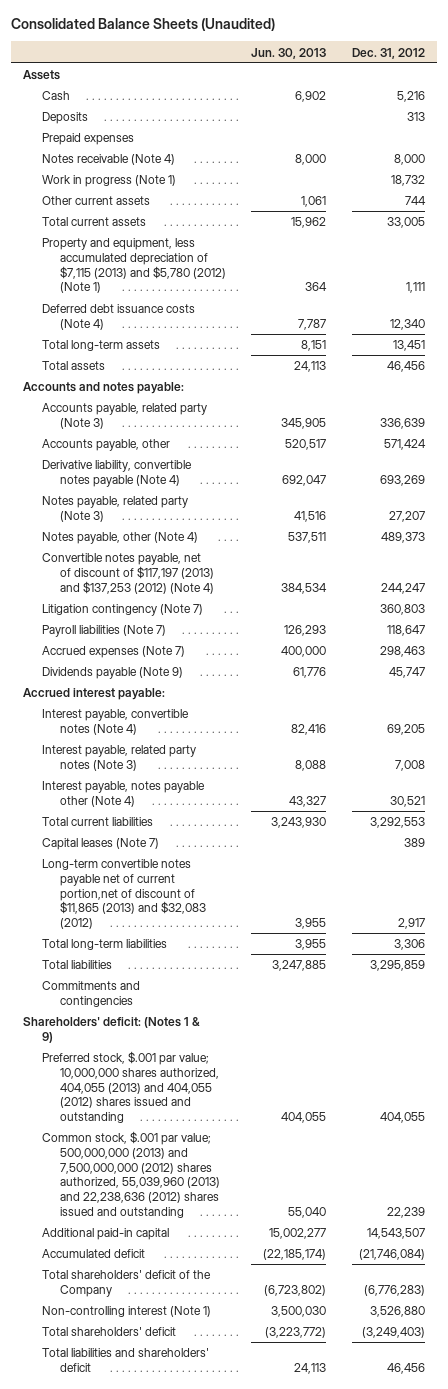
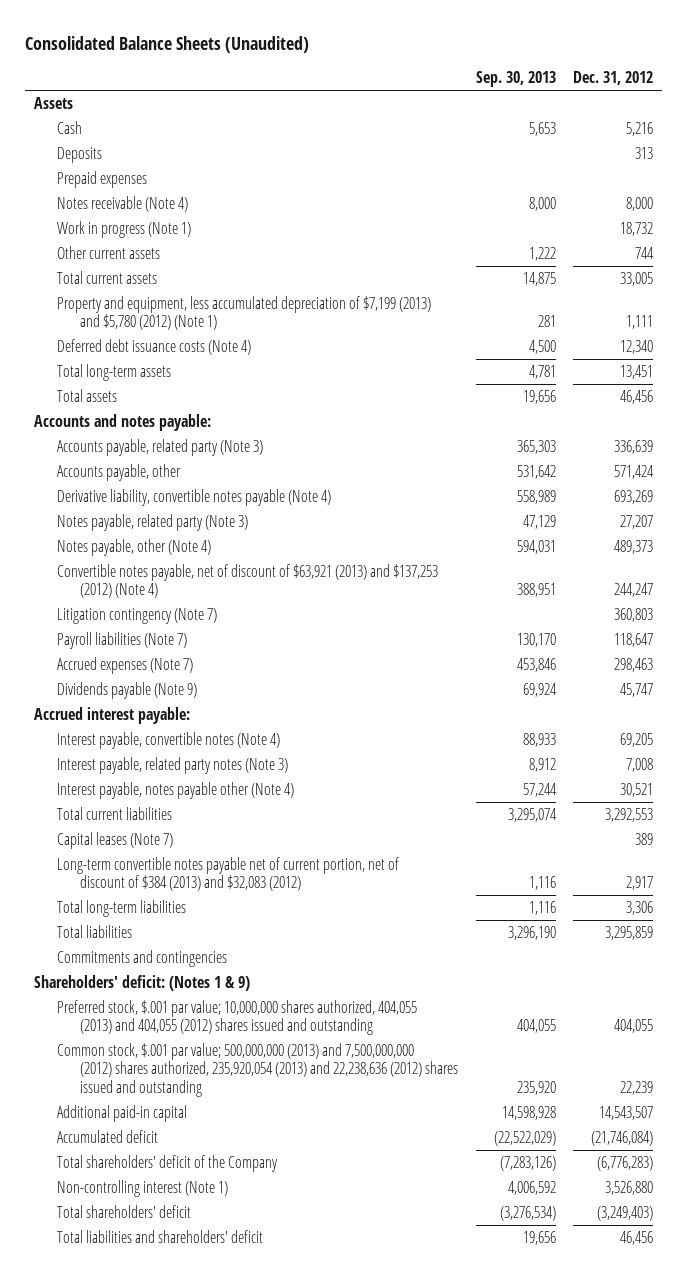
[251,47,327,59] Jun. 30, 2013 -> none
none -> [475,71,556,88] Sep. 30, 2013
[41,238,227,294] Property and equipment, less accumulated depreciation of $7,115 (2013) and $5,780 (2012) (Note 1) -> [57,295,432,331] Property and equipment, less accumulated depreciation of $7,199 (2013) and $5,780 (2012) (Note 1)
[41,553,215,594] Convertible notes payable, net of discount of $117,197 (2013) and $137,253 (2012) (Note 4) -> [57,563,439,599] Convertible notes payable, net of discount of $63,921 (2013) and $137,253 (2012) (Note 4)
[41,859,207,930] Long-term convertible notes payable net of current portion,net of discount of $11,865 (2013) and $32,083 (2012) -> [57,856,400,892] Long-term convertible notes payable net of current portion, net of discount of $384 (2013) and $32,083 (2012)
[41,1131,221,1218] Common stock, $.001 par value; 500,000,000 (2013) and 7,500,000,000 (2012) shares authorized, 55,039,960 (2013) and 22,238,636 (2012) shares issued and outstanding -> [57,1042,459,1097] Common stock, $.001 par value; 500,000,000 (2013) and 7,500,000,000 (2012) shares authorized, 235,920,054 (2013) and 22,238,636 (2012) shares issued and outstanding

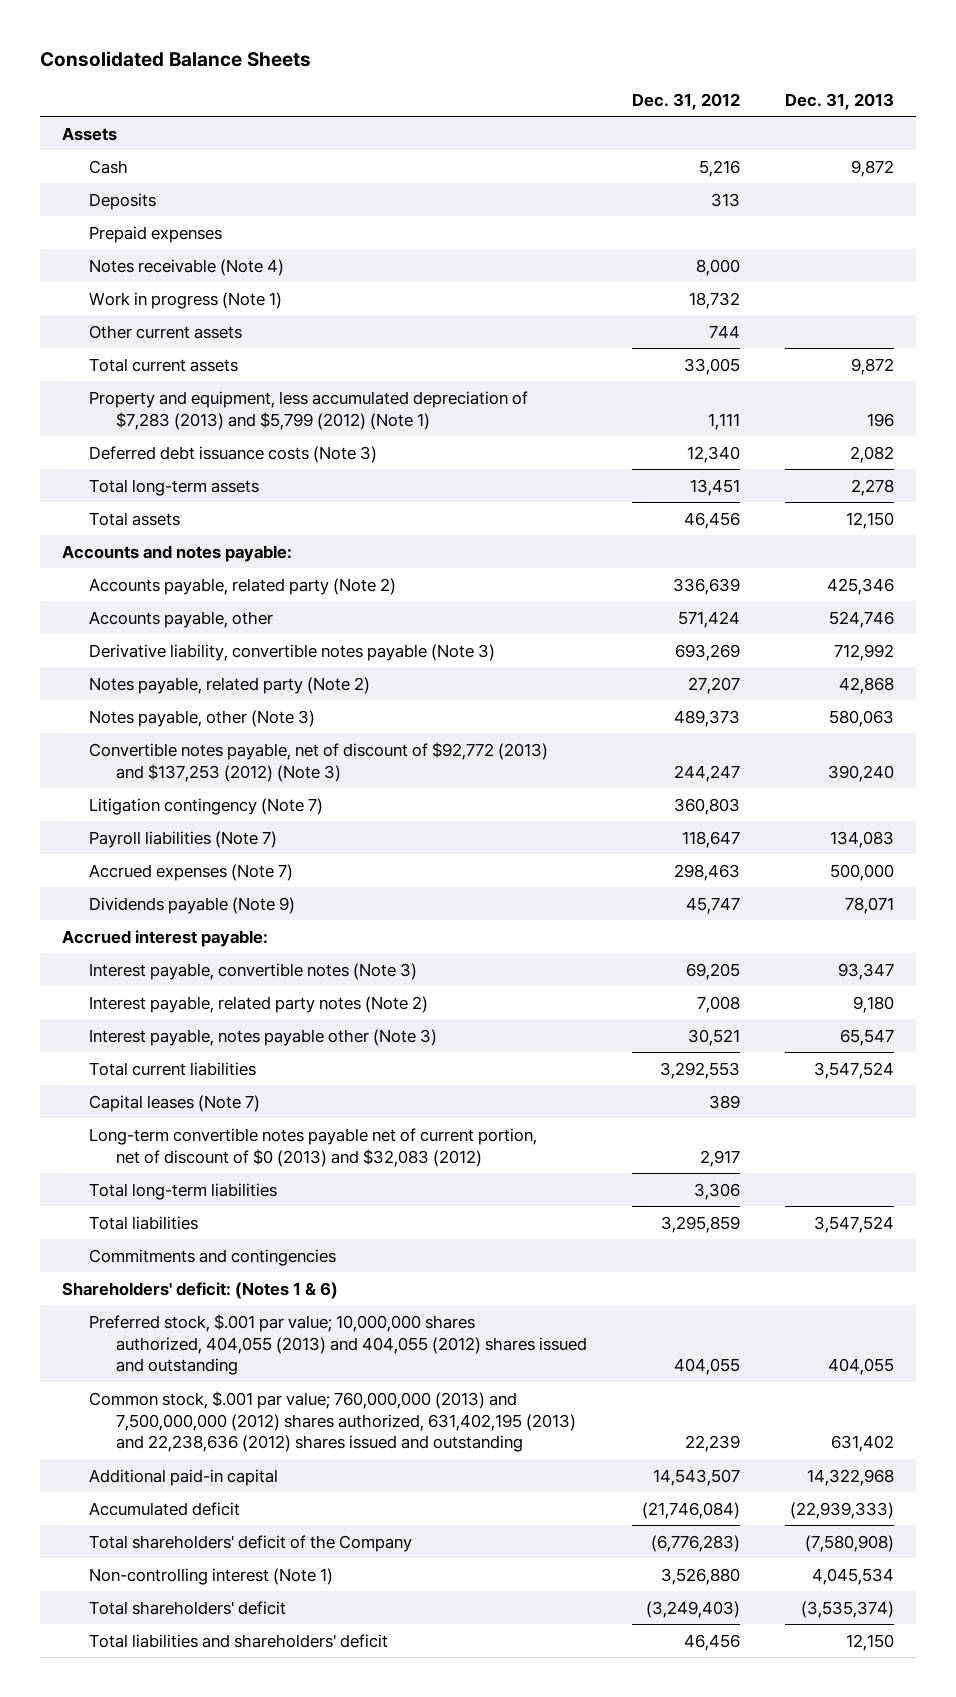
[25,35,310,53] Consolidated Balance Sheets (Unaudited) -> [40,51,312,68] Consolidated Balance Sheets
[475,71,556,88] Sep. 30, 2013 -> none
none -> [784,92,894,110] Dec. 31, 2013
[57,295,432,331] Property and equipment, less accumulated depreciation of $7,199 (2013) and $5,780 (2012) (Note 1) -> [89,390,529,430] Property and equipment, less accumulated depreciation of $7,283 (2013) and $5,799 (2012) (Note 1)
[57,338,252,355] Deferred debt issuance costs (Note 4) -> [89,445,378,463] Deferred debt issuance costs (Note 3)
[57,438,264,456] Accounts payable, related party (Note 3) -> [89,577,397,595] Accounts payable, related party (Note 2)
[57,488,332,506] Derivative liability, convertible notes payable (Note 4) -> [89,643,496,661] Derivative liability, convertible notes payable (Note 3)
[57,513,249,531] Notes payable, related party (Note 3) -> [89,676,371,694] Notes payable, related party (Note 2)
[57,538,212,556] Notes payable, other (Note 4) -> [89,709,316,727] Notes payable, other (Note 3)
[57,563,439,599] Convertible notes payable, net of discount of $63,921 (2013) and $137,253 (2012) (Note 4) -> [89,741,549,782] Convertible notes payable, net of discount of $92,772 (2013) and $137,253 (2012) (Note 3)
[57,731,281,749] Interest payable, convertible notes (Note 4) -> [89,962,418,980] Interest payable, convertible notes (Note 3)
[57,756,289,774] Interest payable, related party notes (Note 3) -> [89,995,429,1013] Interest payable, related party notes (Note 2)
[57,781,295,799] Interest payable, notes payable other (Note 4) -> [89,1028,438,1046] Interest payable, notes payable other (Note 3)
[57,856,400,892] Long-term convertible notes payable net of current portion, net of discount of $384 (2013) and $32,083 (2012) -> [89,1127,538,1167] Long-term convertible notes payable net of current portion, net of discount of $0 (2013) and $32,083 (2012)
[33,974,250,991] Shareholders' deficit: (Notes 1 & 9) -> [62,1281,339,1299] Shareholders' deficit: (Notes 1 & 6)
[57,1042,459,1097] Common stock, $.001 par value; 500,000,000 (2013) and 7,500,000,000 (2012) shares authorized, 235,920,054 (2013) and 22,238,636 (2012) shares issued and outstanding -> [89,1390,577,1453] Common stock, $.001 par value; 760,000,000 (2013) and 7,500,000,000 (2012) shares authorized, 631,402,195 (2013) and 22,238,636 (2012) shares issued and outstanding

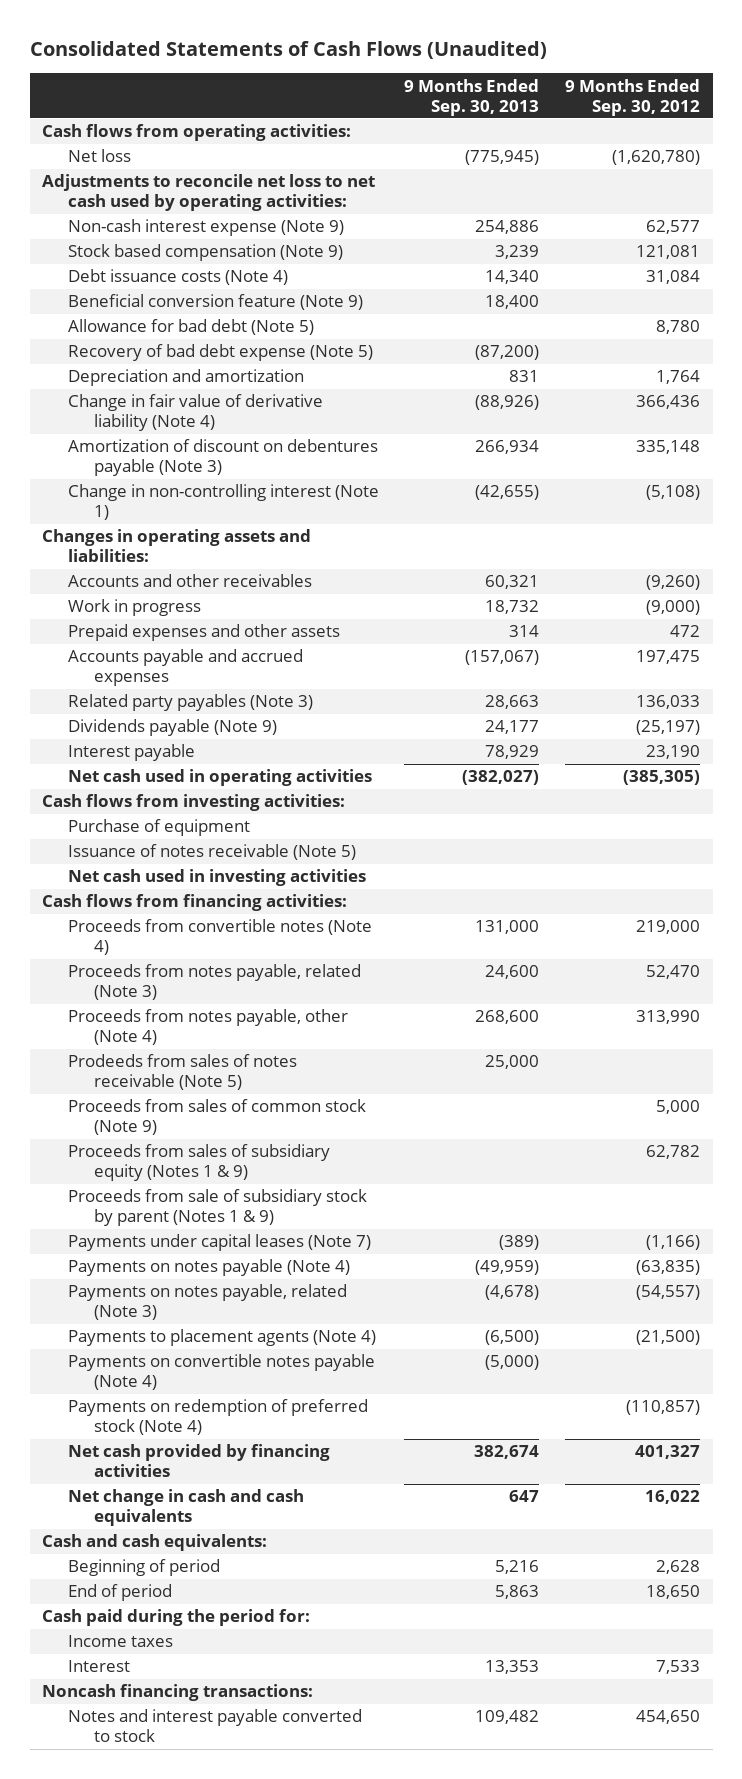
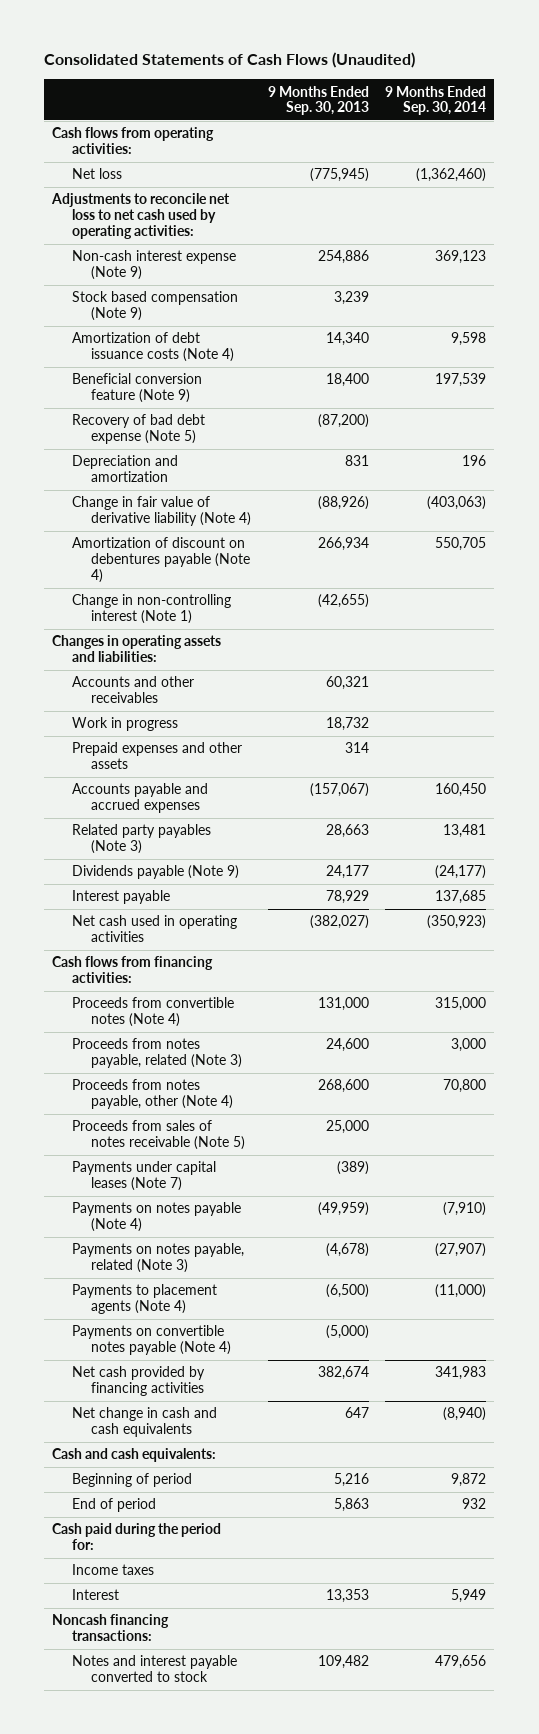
[564,78,700,116] 9 Months Ended Sep. 30, 2012 -> none
none -> [385,85,487,116] 9 Months Ended Sep. 30, 2014
[67,269,288,286] Debt issuance costs (Note 4) -> [71,332,235,363] Amortization of debt issuance costs (Note 4)
[67,319,314,336] Allowance for bad debt (Note 5) -> none
[67,439,378,477] Amortization of discount on debentures payable (Note 3) -> [71,537,251,583] Amortization of discount on debentures payable (Note 4)
[42,794,346,812] Cash flows from investing activities: -> none
[67,819,250,837] Purchase of equipment -> none
[67,844,356,861] Issuance of notes receivable (Note 5) -> none
[67,869,366,887] Net cash used in investing activities -> none
[67,1099,366,1136] Proceeds from sales of common stock (Note 9) -> none
[67,1144,330,1182] Proceeds from sales of subsidiary equity (Notes 1 & 9) -> none
[67,1189,367,1227] Proceeds from sale of subsidiary stock by parent (Notes 1 & 9) -> none
[67,1054,297,1091] Prodeeds from sales of notes receivable (Note 5) -> [71,1120,246,1151] Proceeds from sales of notes receivable (Note 5)
[67,1399,368,1436] Payments on redemption of preferred stock (Note 4) -> none

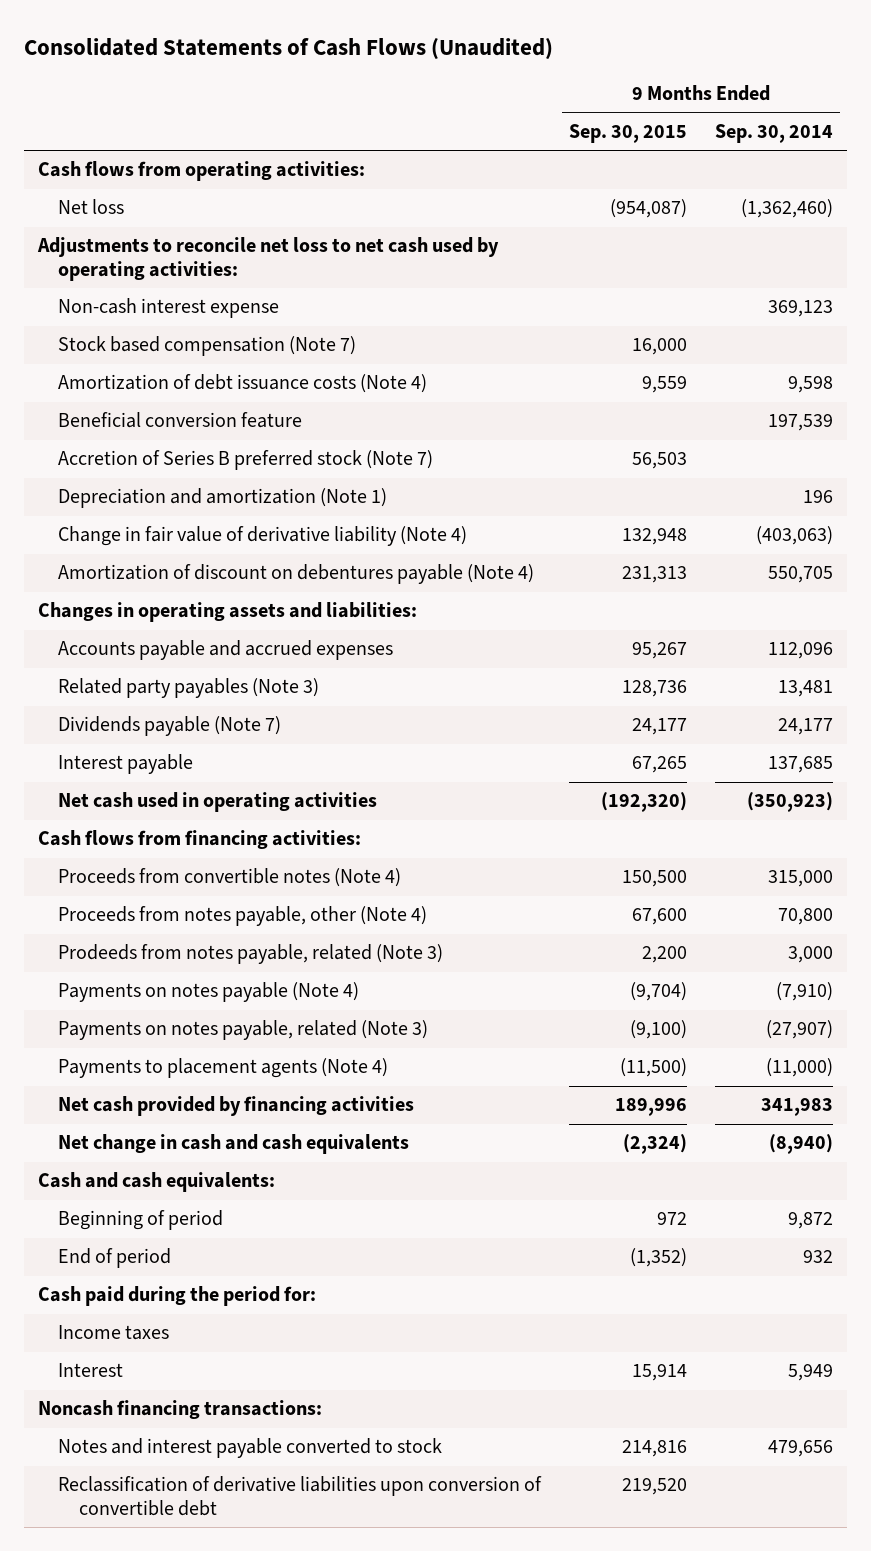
[267,85,369,116] 9 Months Ended Sep. 30, 2013 -> none
none -> [569,123,688,143] Sep. 30, 2015
[71,250,236,281] Non-cash interest expense (Note 9) -> [58,298,280,319] Non-cash interest expense
[71,291,238,322] Stock based compensation (Note 9) -> [58,336,357,357] Stock based compensation (Note 7)
[71,414,205,445] Recovery of bad debt expense (Note 5) -> none
[71,373,202,404] Beneficial conversion feature (Note 9) -> [58,412,303,429] Beneficial conversion feature
none -> [58,450,434,471] Accretion of Series B preferred stock (Note 7)
[71,455,178,483] Depreciation and amortization -> [58,488,388,509] Depreciation and amortization (Note 1)
[71,594,231,625] Change in non-controlling interest (Note 1) -> none
[71,676,194,704] Accounts and other receivables -> none
[71,717,178,732] Work in progress -> none
[71,742,242,770] Prepaid expenses and other assets -> none
[435,783,487,798] 160,450 -> [767,642,833,660] 112,096
[71,865,239,880] Dividends payable (Note 9) -> [58,716,282,737] Dividends payable (Note 7)
[435,865,487,880] (24,177) -> [777,718,833,736] 24,177
[71,1038,243,1069] Proceeds from notes payable, related (Note 3) -> none
[71,1120,246,1151] Proceeds from sales of notes receivable (Note 5) -> none
[71,1161,216,1192] Payments under capital leases (Note 7) -> none
none -> [58,944,444,965] Prodeeds from notes payable, related (Note 3)
[71,1325,232,1356] Payments on convertible notes payable (Note 4) -> none
none -> [58,1476,543,1516] Reclassification of derivative liabilities upon conversion of convertible debt

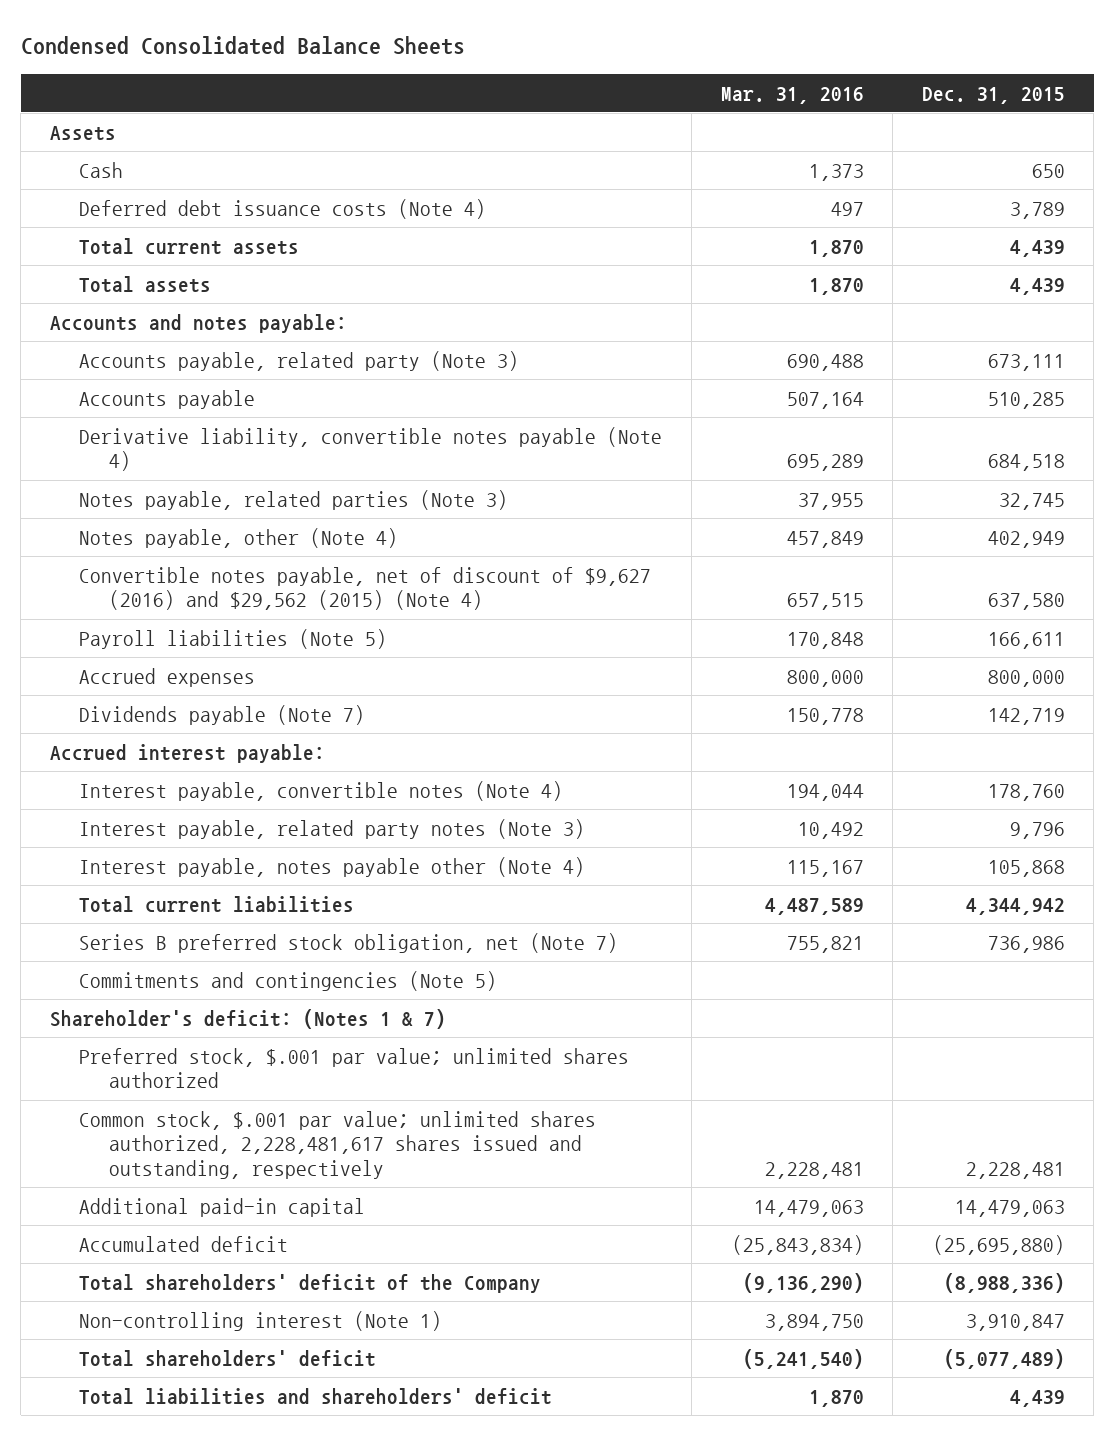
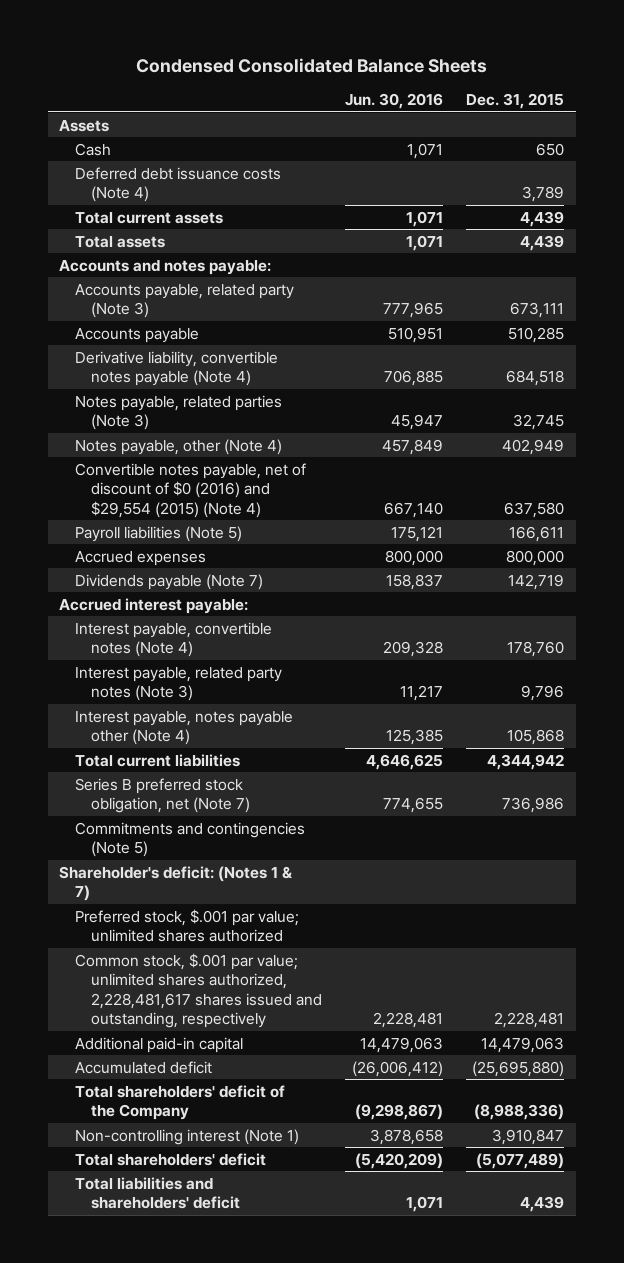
[720,86,864,104] Mar. 31, 2016 -> none
none -> [345,93,444,110] Jun. 30, 2016
[79,566,652,611] Convertible notes payable, net of discount of $9,627 (2016) and $29,562 (2015) (Note 4) -> [75,462,307,518] Convertible notes payable, net of discount of $0 (2016) and $29,554 (2015) (Note 4)

